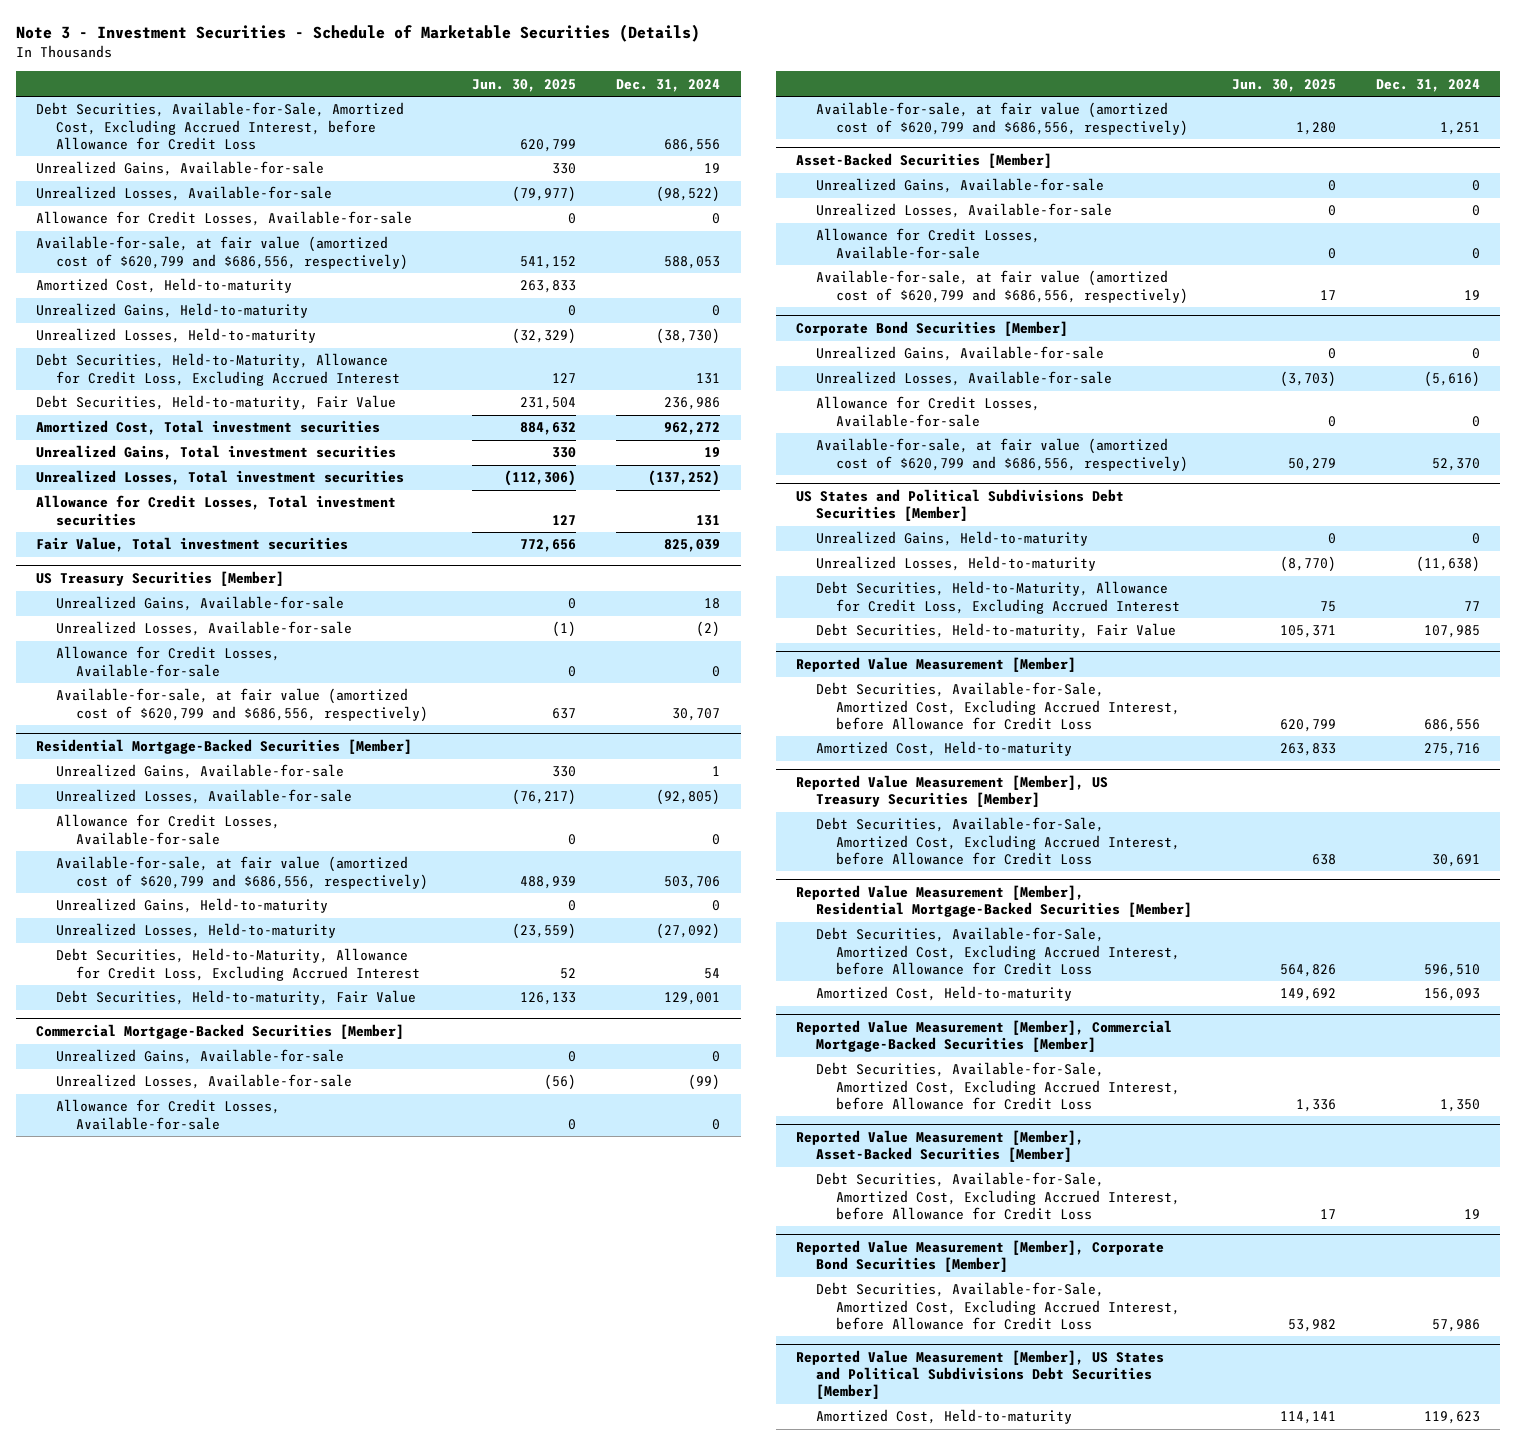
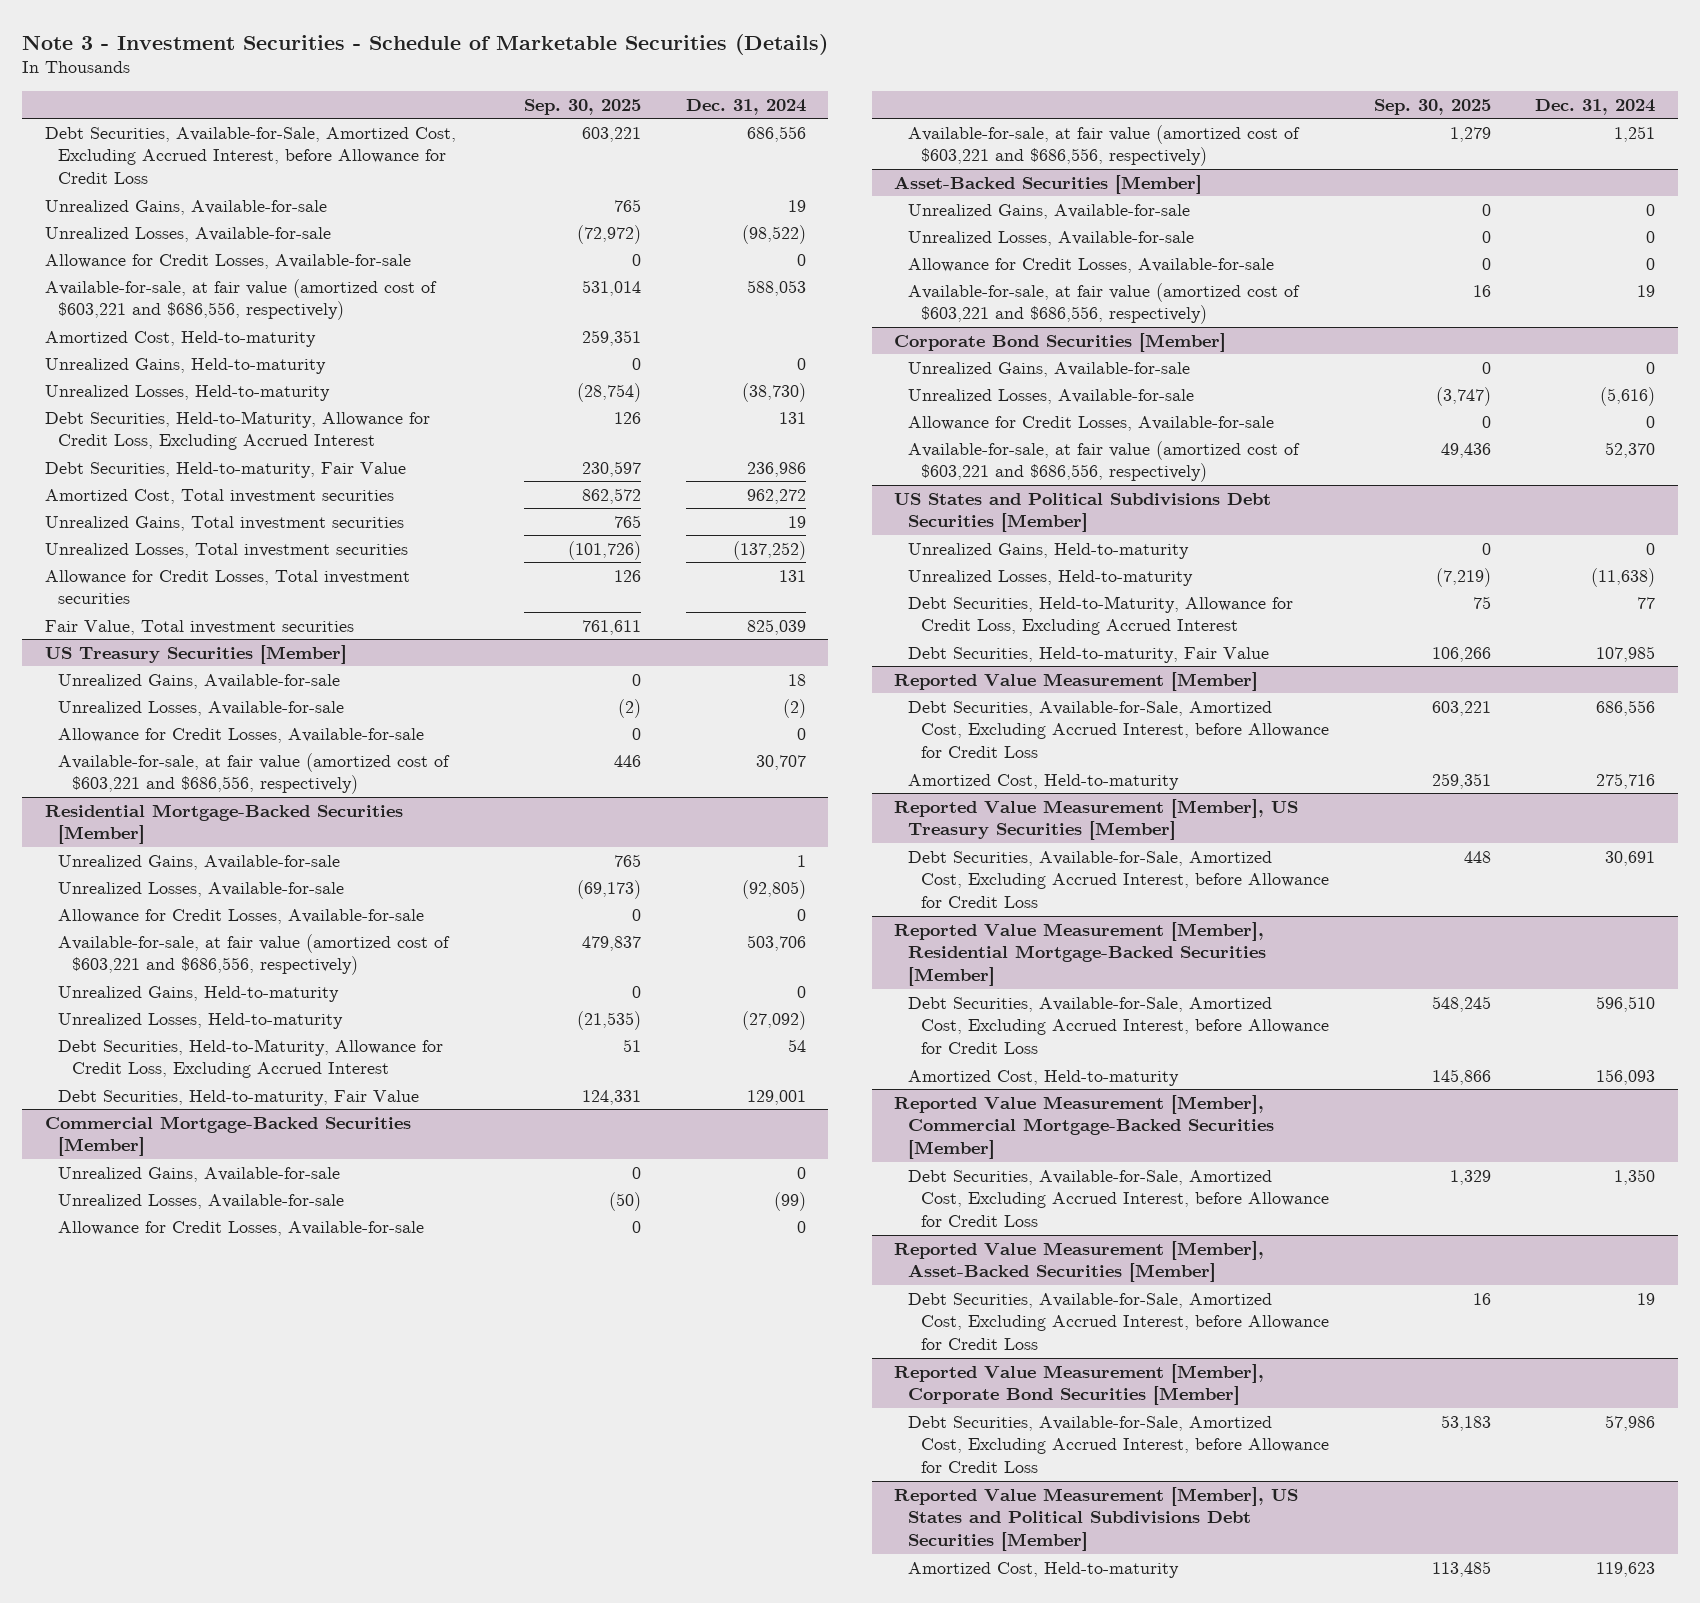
[472,78,577,92] Jun. 30, 2025 -> none
none -> [524,98,642,115] Sep. 30, 2025
[36,236,409,270] Available-for-sale, at fair value (amortized cost of $620,799 and $686,556, respectively) -> [44,278,437,321] Available-for-sale, at fair value (amortized cost of $603,221 and $686,556, respectively)
[56,688,428,722] Available-for-sale, at fair value (amortized cost of $620,799 and $686,556, respectively) -> [58,752,451,795] Available-for-sale, at fair value (amortized cost of $603,221 and $686,556, respectively)
[56,856,428,890] Available-for-sale, at fair value (amortized cost of $620,799 and $686,556, respectively) -> [58,933,451,976] Available-for-sale, at fair value (amortized cost of $603,221 and $686,556, respectively)
[815,102,1188,136] Available-for-sale, at fair value (amortized cost of $620,799 and $686,556, respectively) -> [907,124,1300,167] Available-for-sale, at fair value (amortized cost of $603,221 and $686,556, respectively)
[815,270,1188,304] Available-for-sale, at fair value (amortized cost of $620,799 and $686,556, respectively) -> [907,282,1300,325] Available-for-sale, at fair value (amortized cost of $603,221 and $686,556, respectively)
[815,438,1188,472] Available-for-sale, at fair value (amortized cost of $620,799 and $686,556, respectively) -> [907,440,1300,483] Available-for-sale, at fair value (amortized cost of $603,221 and $686,556, respectively)

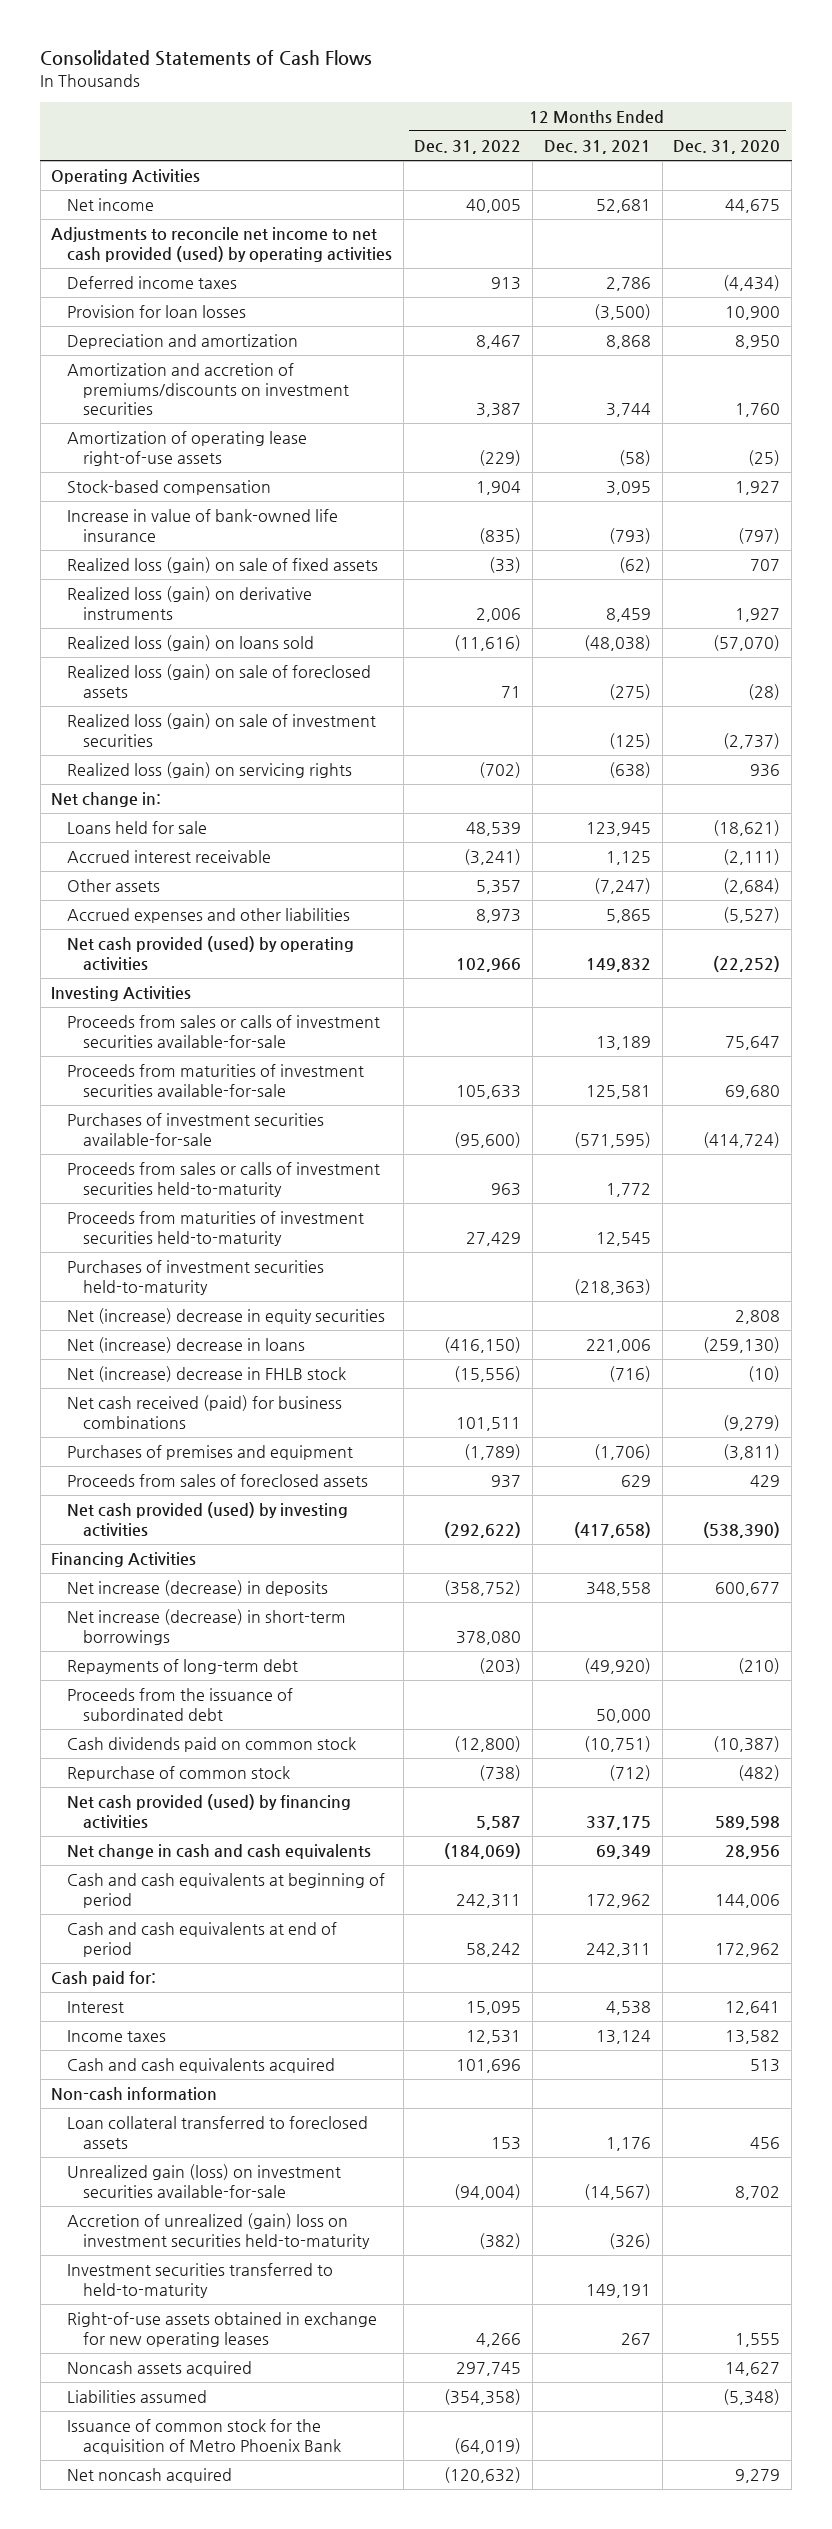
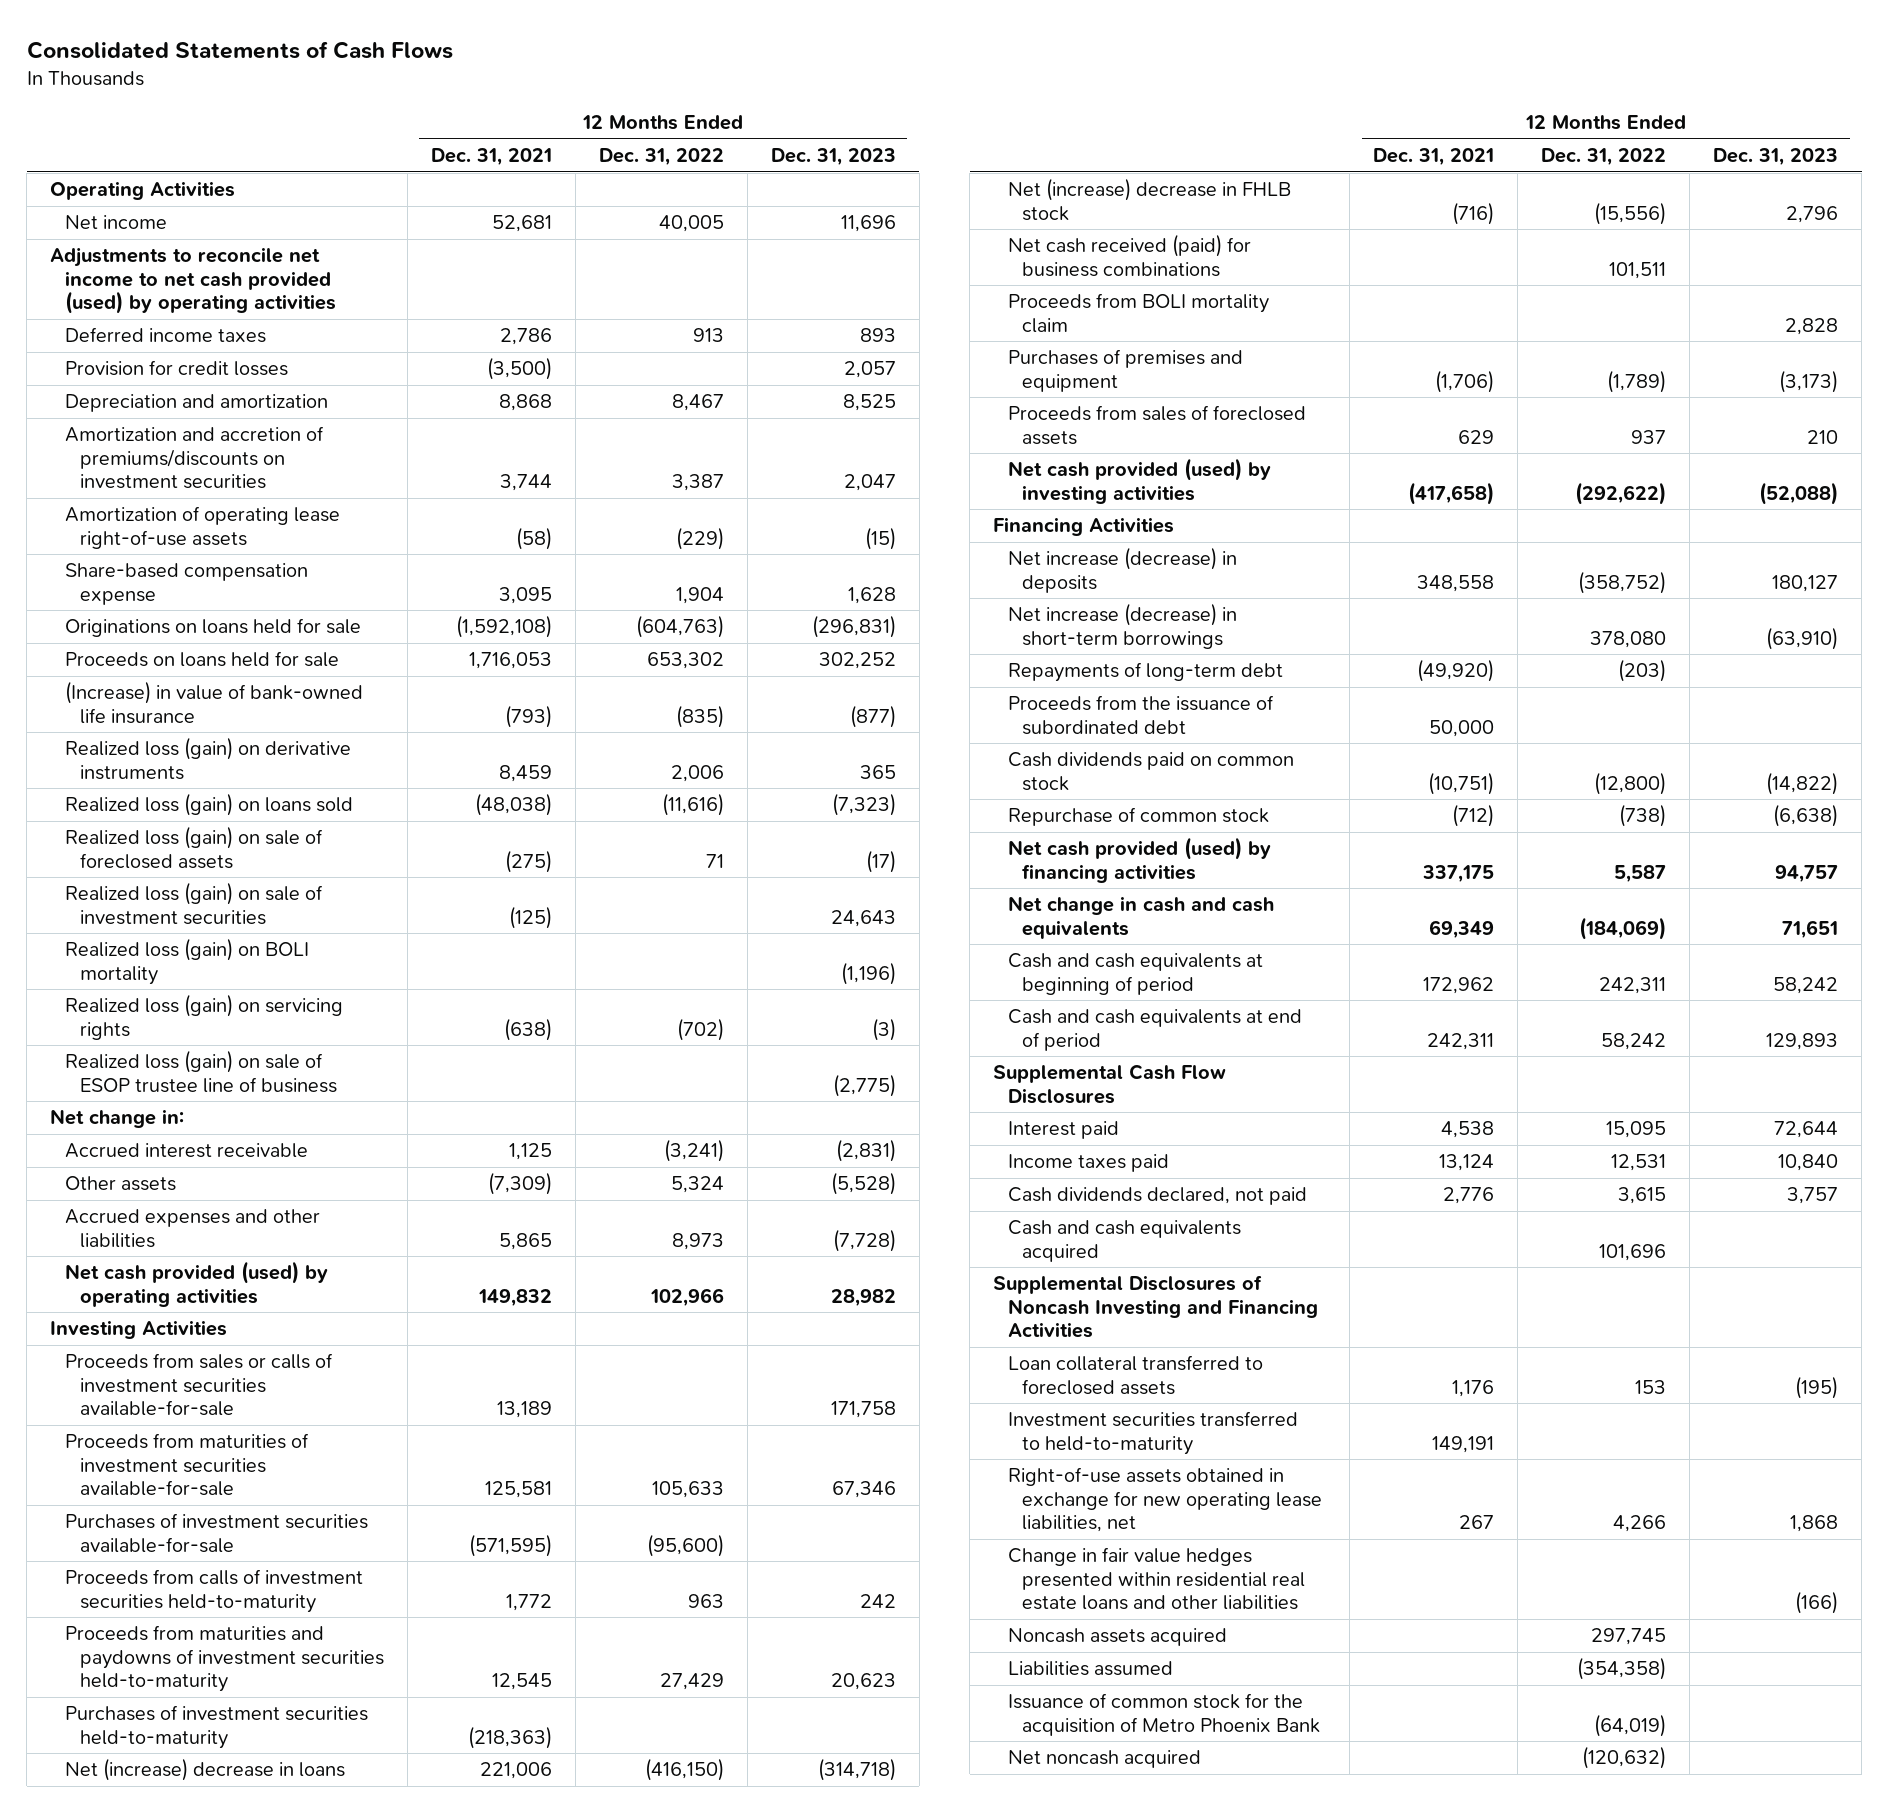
[673,139,781,154] Dec. 31, 2020 -> none
none -> [770,148,896,167] Dec. 31, 2023
[66,305,246,319] Provision for loan losses -> [65,360,289,377] Provision for credit losses
[66,557,378,574] Realized loss (gain) on sale of fixed assets -> none
[66,480,271,496] Stock-based compensation -> [65,563,309,605] Share-based compensation expense
none -> [65,618,362,638] Originations on loans held for sale
none -> [65,651,340,668] Proceeds on loans held for sale
[66,509,338,542] Increase in value of bank-owned life insurance -> [65,681,364,724] (Increase) in value of bank-owned life insurance
none -> [65,938,310,985] Realized loss (gain) on BOLI mortality
none -> [65,1050,337,1093] Realized loss (gain) on sale of ESOP trustee line of business
[66,821,207,835] Loans held for sale -> none
[476,880,522,895] 5,357 -> [670,1176,724,1194] 5,324
[593,878,651,895] (7,247) -> [487,1172,552,1196] (7,309)
[66,1162,380,1197] Proceeds from sales or calls of investment securities held-to-maturity -> [65,1569,364,1613] Proceeds from calls of investment securities held-to-maturity
[66,1211,364,1246] Proceeds from maturities of investment securities held-to-maturity -> [65,1625,384,1693] Proceeds from maturities and paydowns of investment securities held-to-maturity
[66,1308,385,1325] Net (increase) decrease in equity securities -> none
none -> [1007,293,1269,333] Proceeds from BOLI mortality claim
[51,1971,157,1987] Cash paid for: -> none
none -> [993,1064,1227,1104] Supplemental Cash Flow Disclosures
[66,2001,124,2014] Interest -> [1007,1121,1119,1140] Interest paid
[66,2030,166,2043] Income taxes -> [1007,1154,1169,1173] Income taxes paid
none -> [1007,1187,1307,1206] Cash dividends declared, not paid
[51,2087,218,2102] Non-cash information -> [993,1275,1318,1339] Supplemental Disclosures of Noncash Investing and Financing Activities
[66,2164,341,2198] Unrealized gain (loss) on investment securities available-for-sale -> none
[66,2213,370,2249] Accretion of unrealized (gain) loss on investment securities held-to-maturity -> none
[66,2312,377,2347] Right-of-use assets obtained in exchange for new operating leases -> [1007,1467,1323,1533] Right-of-use assets obtained in exchange for new operating lease liabilities, net
none -> [1007,1547,1306,1611] Change in fair value hedges presented within residential real estate loans and other liabilities

